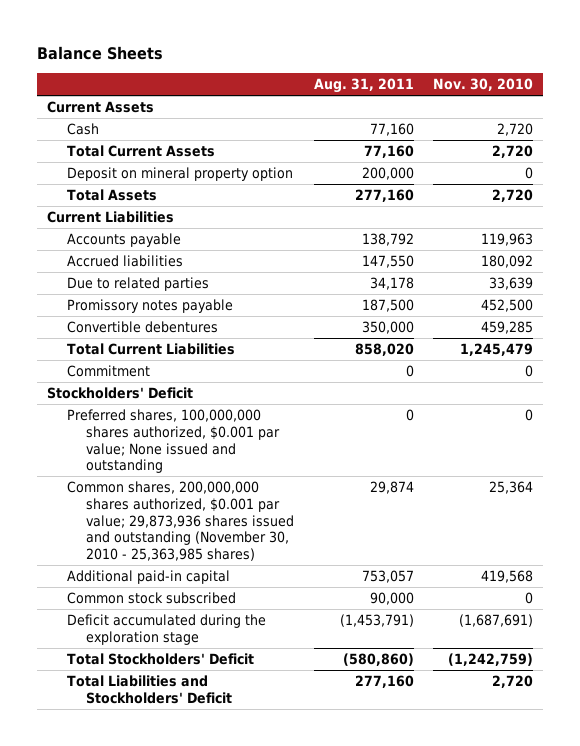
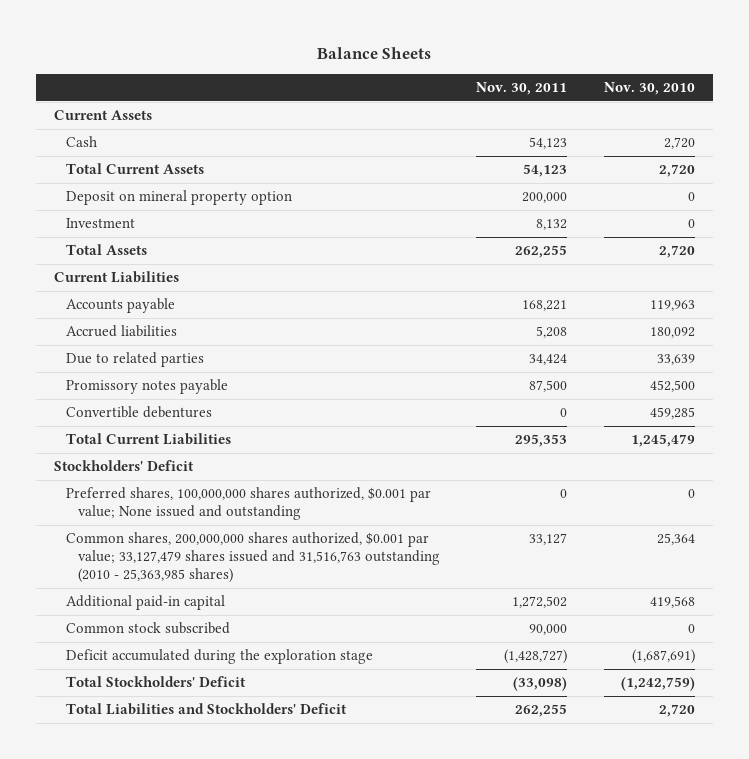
[313,78,414,94] Aug. 31, 2011 -> none
none -> [476,81,568,95] Nov. 30, 2011
none -> [65,218,135,229] Investment
[66,365,150,378] Commitment -> none
[66,481,295,562] Common shares, 200,000,000 shares authorized, $0.001 par value; 29,873,936 shares issued and outstanding (November 30, 2010 - 25,363,985 shares) -> [65,532,440,584] Common shares, 200,000,000 shares authorized, $0.001 par value; 33,127,479 shares issued and 31,516,763 outstanding (2010 - 25,363,985 shares)

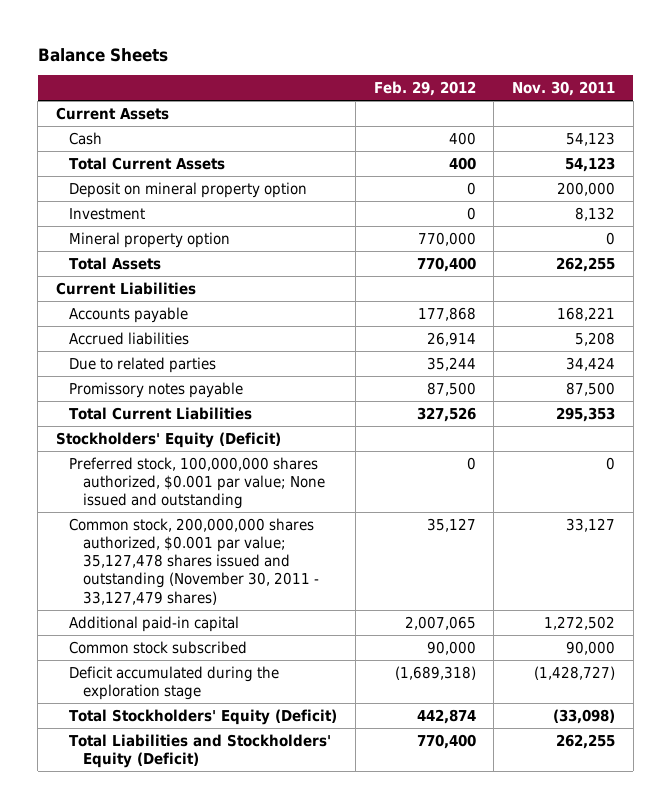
[603,81,695,95] Nov. 30, 2010 -> none
none -> [373,81,476,97] Feb. 29, 2012
none -> [69,231,231,248] Mineral property option
[65,406,212,419] Convertible debentures -> none
[53,460,194,472] Stockholders' Deficit -> [55,431,281,448] Stockholders' Equity (Deficit)
[65,487,431,521] Preferred shares, 100,000,000 shares authorized, $0.001 par value; None issued and outstanding -> [69,456,325,510] Preferred stock, 100,000,000 shares authorized, $0.001 par value; None issued and outstanding
[65,532,440,584] Common shares, 200,000,000 shares authorized, $0.001 par value; 33,127,479 shares issued and 31,516,763 outstanding (2010 - 25,363,985 shares) -> [69,517,319,605] Common stock, 200,000,000 shares authorized, $0.001 par value; 35,127,478 shares issued and outstanding (November 30, 2011 - 33,127,479 shares)
[65,676,246,688] Total Stockholders' Deficit -> [69,708,338,725] Total Stockholders' Equity (Deficit)
[65,703,347,716] Total Liabilities and Stockholders' Deficit -> [69,733,332,768] Total Liabilities and Stockholders' Equity (Deficit)

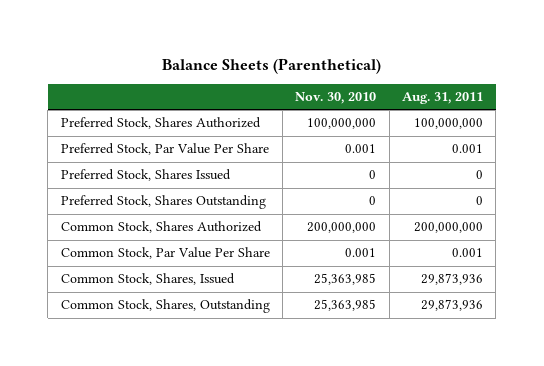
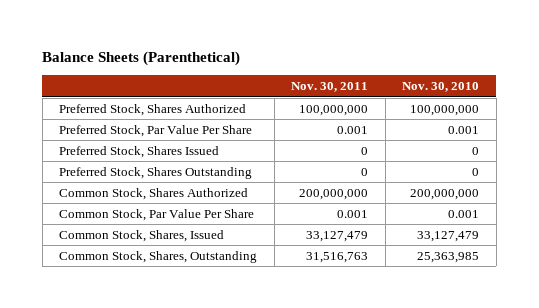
[402,92,484,105] Aug. 31, 2011 -> none
none -> [291,82,369,93] Nov. 30, 2011
[314,273,377,286] 25,363,985 -> [417,230,480,242] 33,127,479

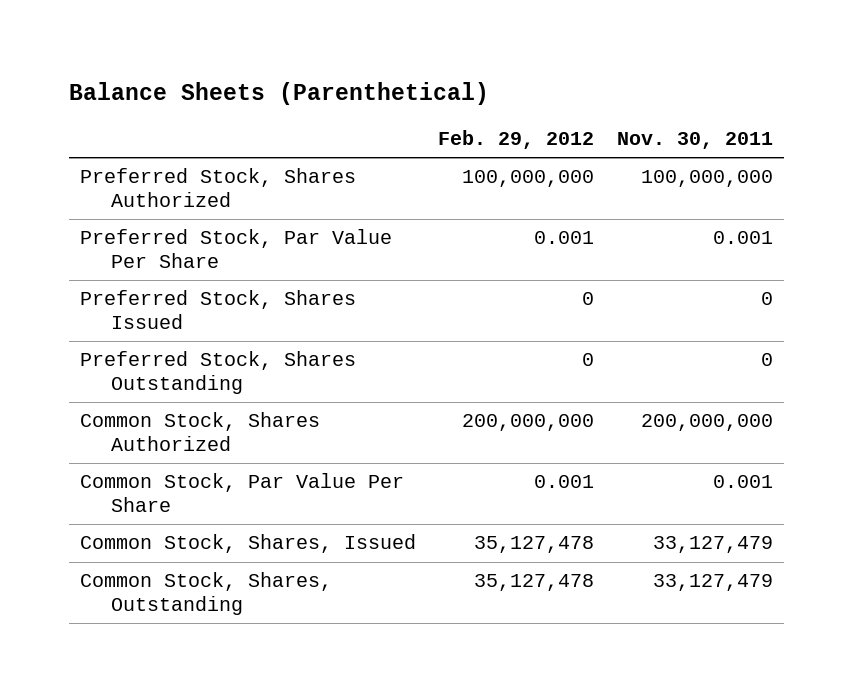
[402,82,480,93] Nov. 30, 2010 -> none
none -> [438,130,595,150] Feb. 29, 2012
[306,251,369,263] 31,516,763 -> [652,574,773,592] 33,127,479

